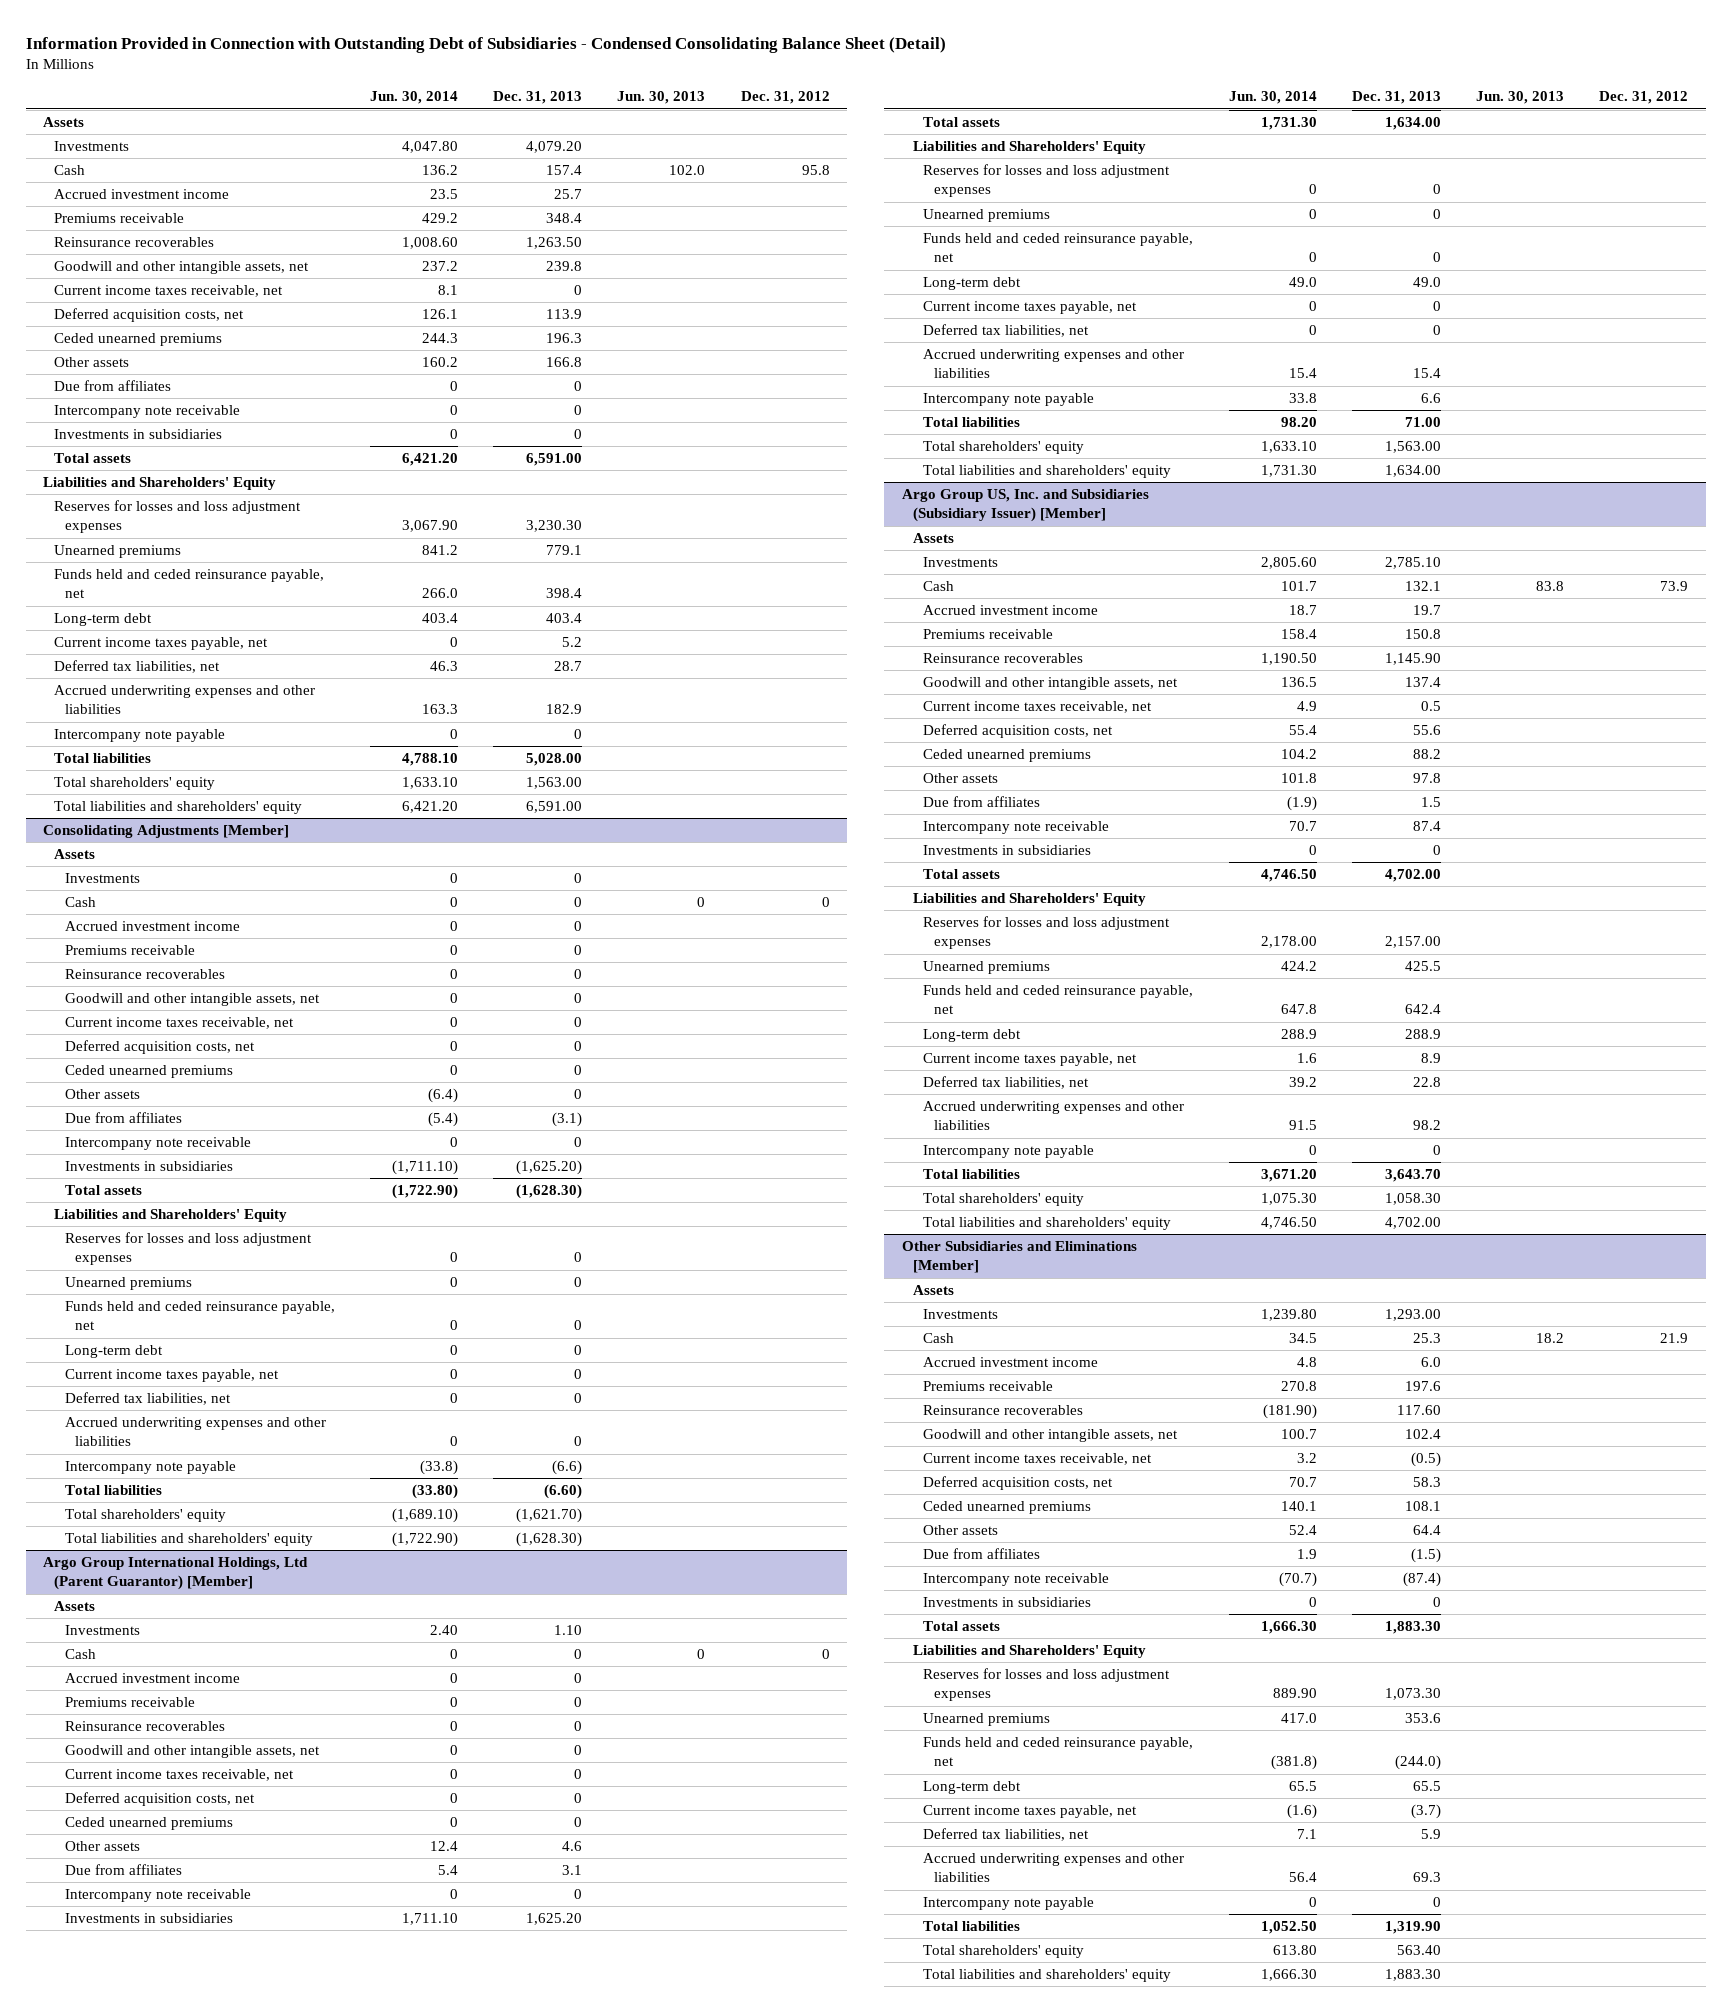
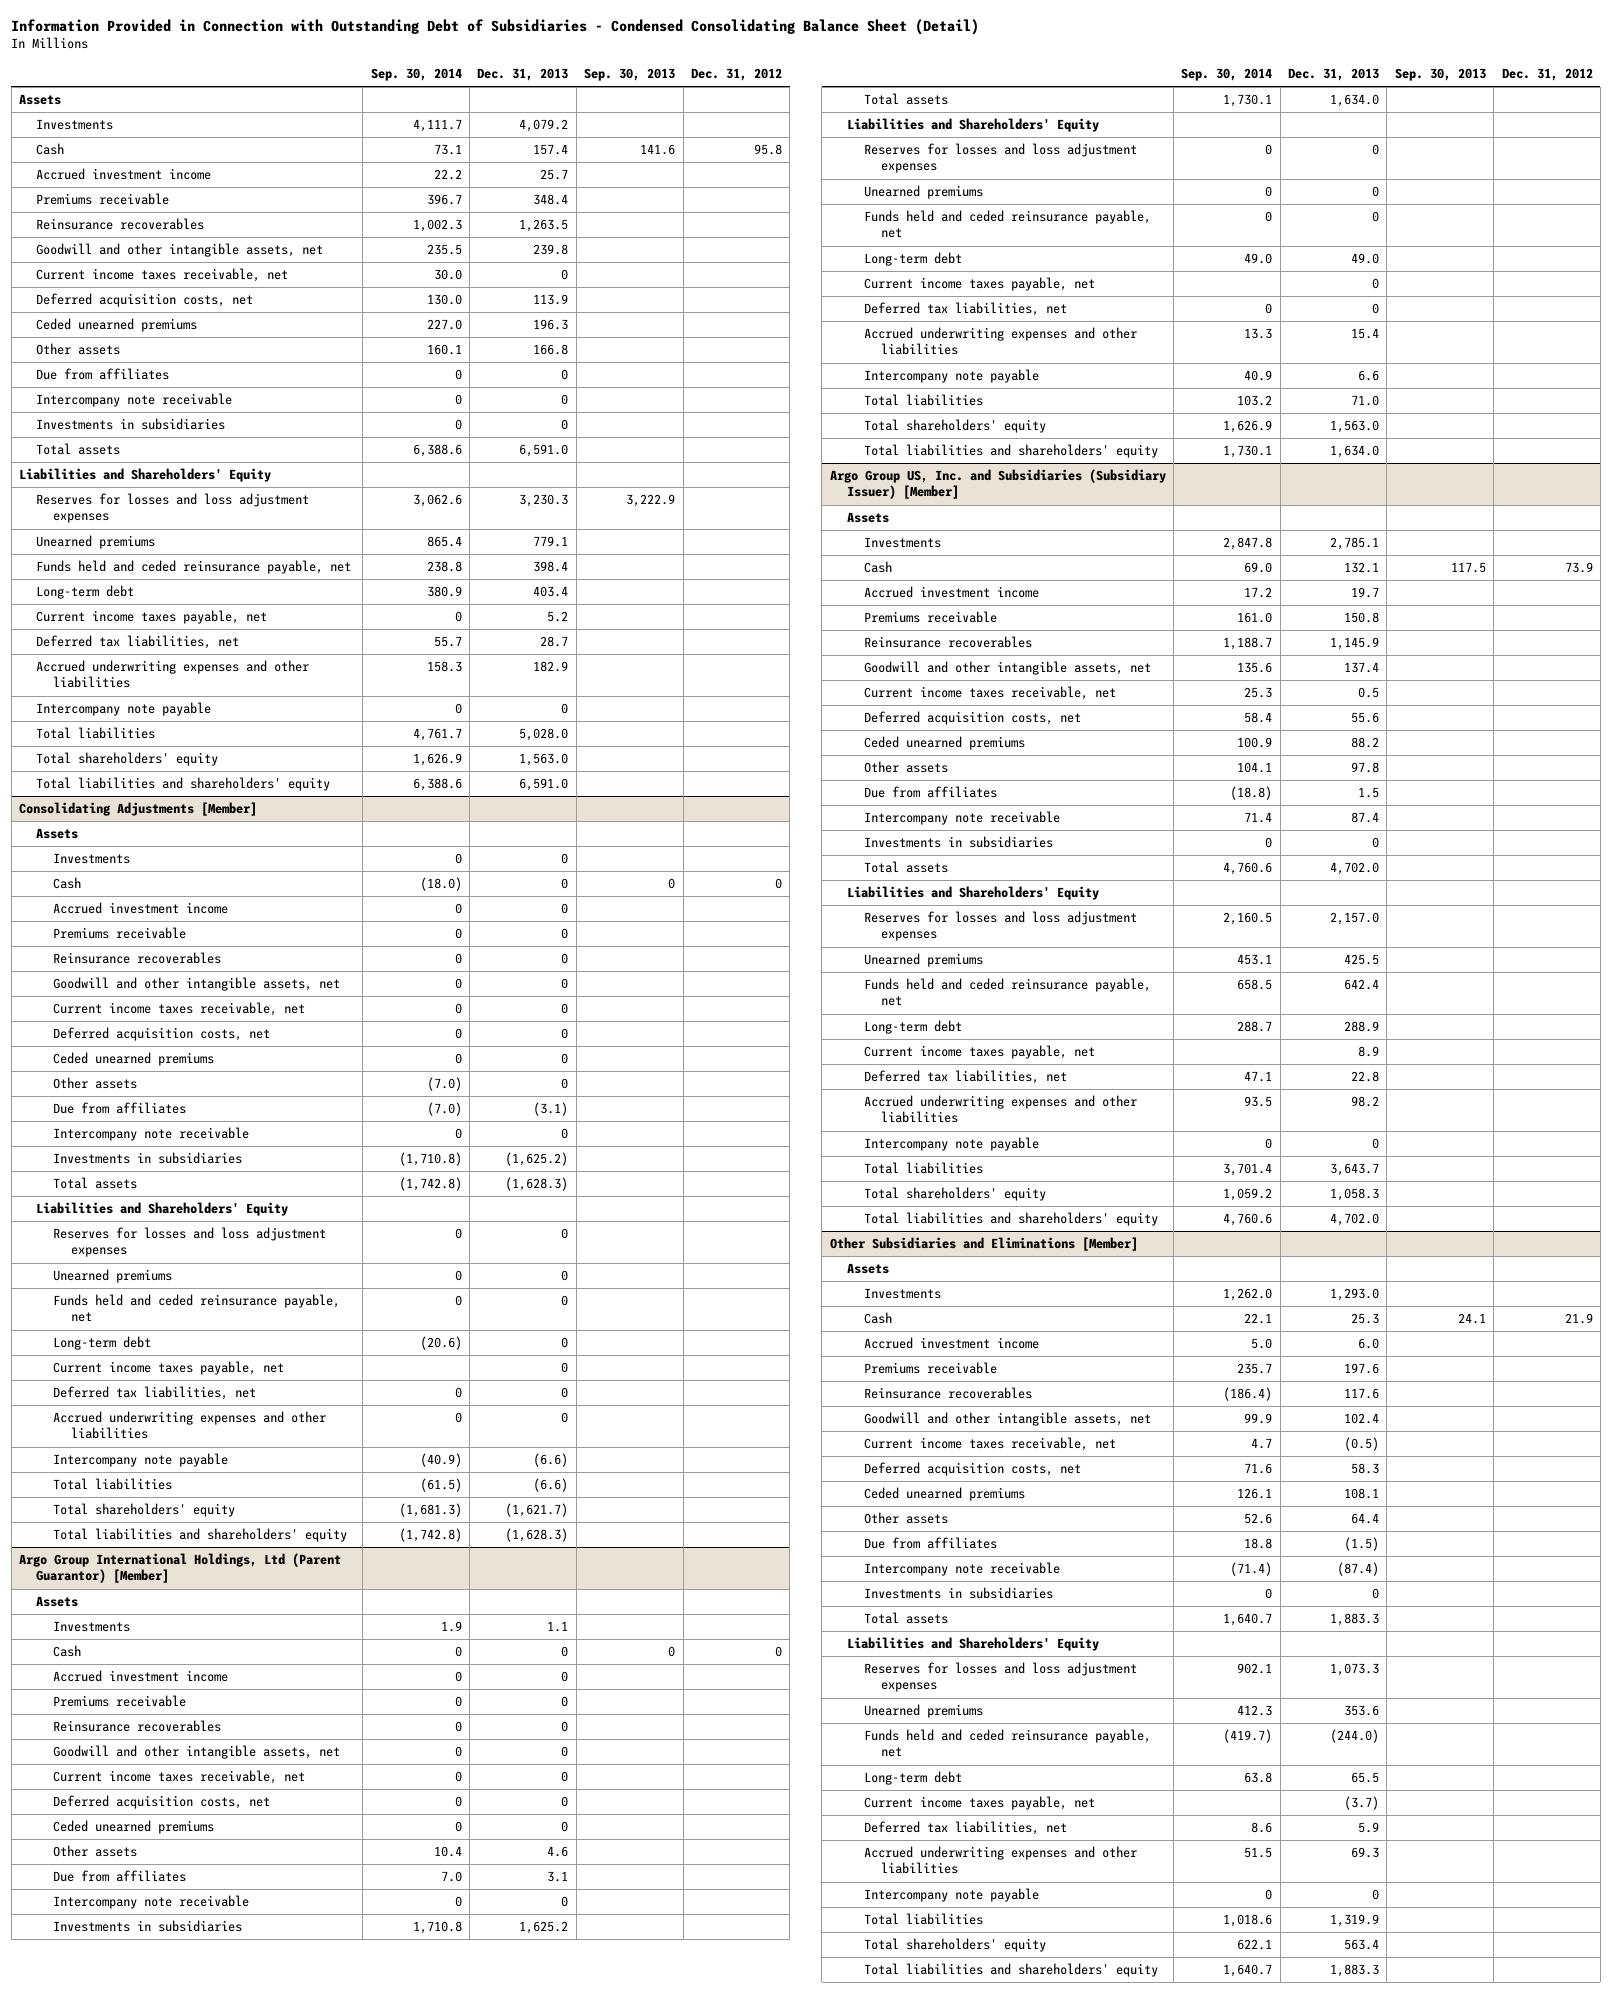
[369,91,458,105] Jun. 30, 2014 -> none
[617,91,706,105] Jun. 30, 2013 -> none
none -> [370,67,462,81] Sep. 30, 2014
none -> [584,67,676,81] Sep. 30, 2013
[526,141,583,154] 4,079.20 -> [519,119,569,133] 4,079.2
[526,237,583,250] 1,263.50 -> [519,219,569,233] 1,263.5
[526,453,583,467] 6,591.00 -> [519,444,569,458] 6,591.0
[526,520,583,533] 3,230.30 -> [519,494,569,508] 3,230.3
[526,753,583,767] 5,028.00 -> [519,728,569,742] 5,028.0
[526,777,583,790] 1,563.00 -> [519,753,569,767] 1,563.0
[526,801,583,814] 6,591.00 -> [519,778,569,792] 6,591.0
[516,1160,583,1176] (1,625.20) -> [505,1152,569,1167] (1,625.2)
[516,1184,583,1200] (1,628.30) -> [505,1177,569,1192] (1,628.3)
[544,1484,583,1500] (6.60) -> [533,1478,569,1493] (6.6)
[516,1508,583,1524] (1,621.70) -> [505,1503,569,1518] (1,621.7)
[516,1532,583,1548] (1,628.30) -> [505,1528,569,1543] (1,628.3)
[554,1625,583,1636] 1.10 -> [547,1621,569,1633] 1.1
[526,1913,583,1926] 1,625.20 -> [519,1921,569,1935] 1,625.2
[1384,117,1441,131] 1,634.00 -> [1330,94,1380,108] 1,634.0
[1404,417,1441,428] 71.00 -> [1351,395,1380,407] 71.0
[1384,441,1441,454] 1,563.00 -> [1330,420,1380,434] 1,563.0
[1384,465,1441,478] 1,634.00 -> [1330,445,1380,459] 1,634.0
[1384,557,1441,570] 2,785.10 -> [1330,537,1380,551] 2,785.1
[1384,653,1441,666] 1,145.90 -> [1330,637,1380,651] 1,145.9
[1384,869,1441,883] 4,702.00 -> [1330,862,1380,876] 4,702.0
[1384,936,1441,949] 2,157.00 -> [1330,912,1380,926] 2,157.0
[1384,1169,1441,1183] 3,643.70 -> [1330,1163,1380,1177] 3,643.7
[1384,1193,1441,1206] 1,058.30 -> [1330,1188,1380,1202] 1,058.3
[1384,1217,1441,1230] 4,702.00 -> [1330,1213,1380,1227] 4,702.0
[1384,1309,1441,1322] 1,293.00 -> [1330,1288,1380,1302] 1,293.0
[1396,1405,1441,1416] 117.60 -> [1344,1388,1380,1400] 117.6
[1384,1621,1441,1635] 1,883.30 -> [1330,1613,1380,1627] 1,883.3
[1384,1688,1441,1701] 1,073.30 -> [1330,1663,1380,1677] 1,073.3
[1384,1921,1441,1935] 1,319.90 -> [1330,1914,1380,1928] 1,319.9
[1396,1945,1441,1956] 563.40 -> [1344,1939,1380,1951] 563.4
[1384,1969,1441,1982] 1,883.30 -> [1330,1964,1380,1978] 1,883.3

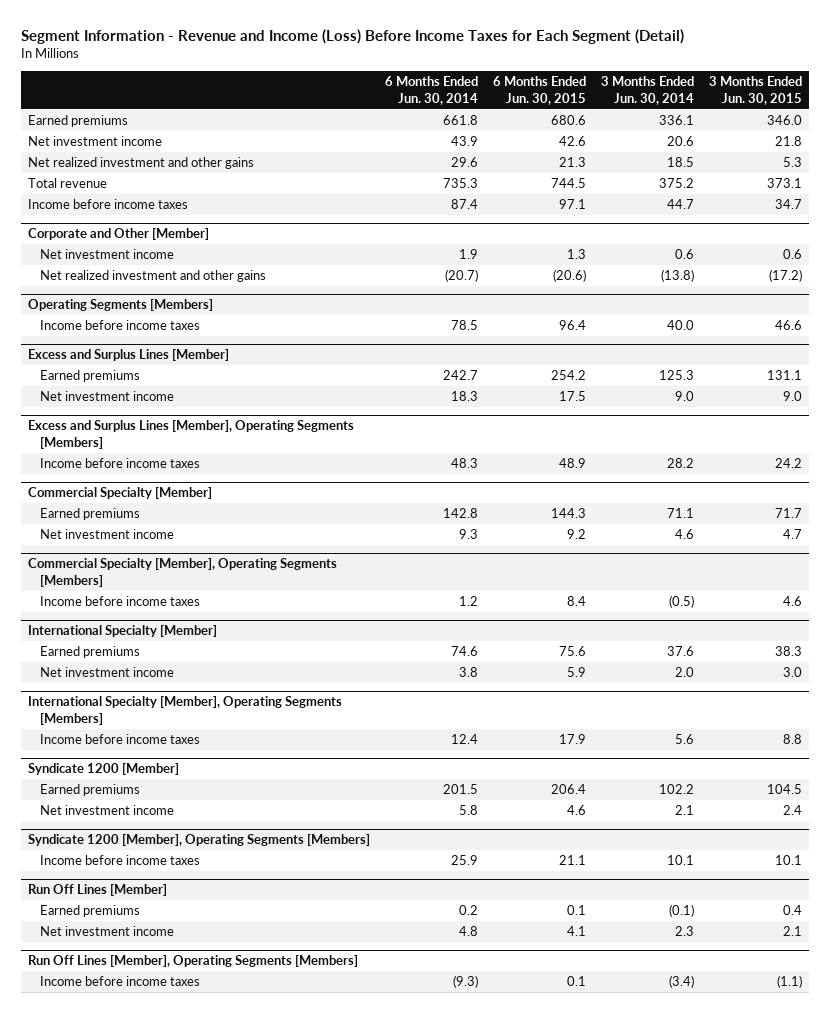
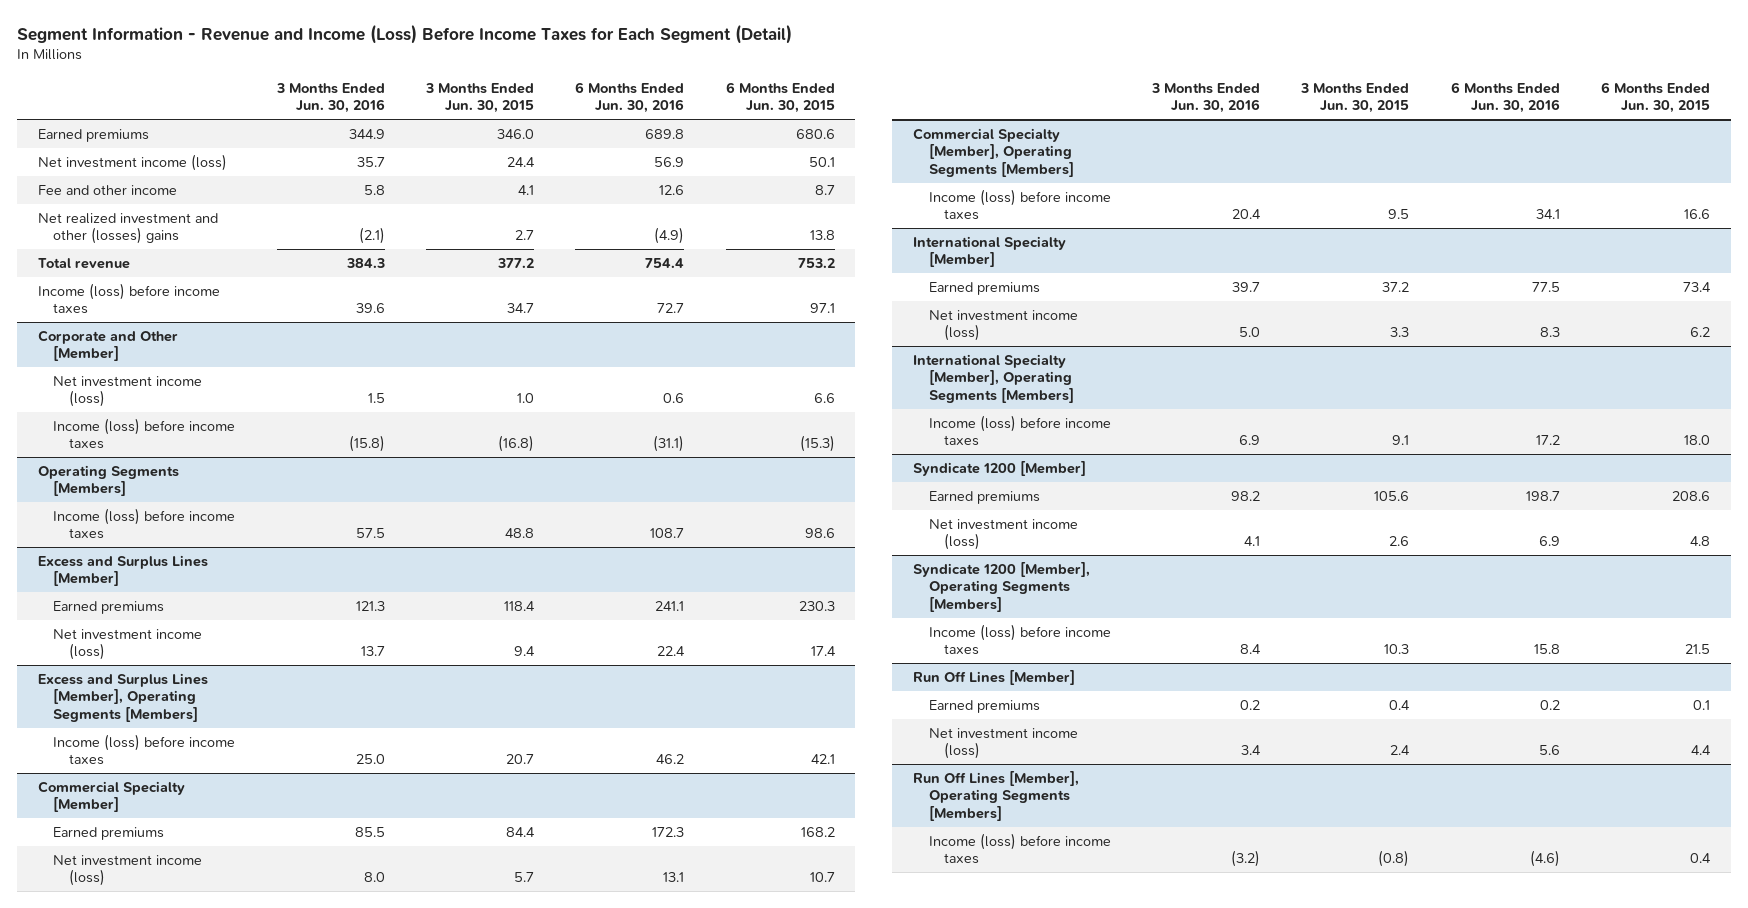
[385,76,479,105] 6 Months Ended Jun. 30, 2014 -> none
[601,76,695,105] 3 Months Ended Jun. 30, 2014 -> none
none -> [275,82,385,114] 3 Months Ended Jun. 30, 2016
none -> [575,81,685,114] 6 Months Ended Jun. 30, 2016
[28,136,163,147] Net investment income -> [37,153,227,171] Net investment income (loss)
[559,136,587,147] 42.6 -> [808,156,835,167] 50.1
[774,136,802,147] 21.8 -> [506,156,535,167] 24.4
none -> [37,184,177,195] Fee and other income
[28,157,255,170] Net realized investment and other gains -> [37,212,218,245] Net realized investment and other (losses) gains
[559,157,587,168] 21.3 -> [809,230,835,241] 13.8
[782,157,802,168] 5.3 -> [514,230,534,241] 2.7
[551,178,587,189] 744.5 -> [797,257,835,268] 753.2
[766,178,802,189] 373.1 -> [496,257,534,268] 377.2
[28,199,189,210] Income before income taxes -> [37,282,220,315] Income (loss) before income taxes
[39,270,266,283] Net realized investment and other gains -> none
[39,249,174,260] Net investment income -> [53,375,203,408] Net investment income (loss)
[567,249,587,260] 1.3 -> [813,393,835,404] 6.6
[782,249,802,260] 0.6 -> [516,393,534,404] 1.0
none -> [53,417,236,450] Income (loss) before income taxes
[39,320,200,331] Income before income taxes -> [53,507,236,540] Income (loss) before income taxes
[559,320,587,331] 96.4 -> [804,528,835,539] 98.6
[774,320,802,331] 46.6 -> [504,528,534,539] 48.8
[551,370,587,381] 254.2 -> [798,600,835,611] 230.3
[766,370,802,381] 131.1 -> [503,600,535,611] 118.4
[39,391,174,402] Net investment income -> [53,628,203,661] Net investment income (loss)
[559,391,587,402] 17.5 -> [810,646,836,657] 17.4
[782,391,802,402] 9.0 -> [513,646,535,657] 9.4
[39,458,200,469] Income before income taxes -> [53,733,236,766] Income (loss) before income taxes
[559,458,587,469] 48.9 -> [810,754,835,765] 42.1
[774,458,802,469] 24.2 -> [505,754,534,765] 20.7
[551,508,587,519] 144.3 -> [800,826,835,837] 168.2
[774,508,802,519] 71.7 -> [505,826,535,837] 84.4
[39,529,174,540] Net investment income -> [53,854,203,887] Net investment income (loss)
[567,529,587,540] 9.2 -> [809,872,835,883] 10.7
[782,529,802,540] 4.7 -> [513,872,534,883] 5.7
[39,596,200,607] Income before income taxes -> [928,188,1111,221] Income (loss) before income taxes
[567,596,587,607] 8.4 -> [1684,209,1711,220] 16.6
[782,596,802,607] 4.6 -> [1388,209,1410,220] 9.5
[559,646,587,657] 75.6 -> [1683,281,1712,292] 73.4
[774,646,802,657] 38.3 -> [1382,281,1410,292] 37.2
[39,667,174,678] Net investment income -> [928,309,1078,342] Net investment income (loss)
[567,667,587,678] 5.9 -> [1690,327,1711,338] 6.2
[782,667,802,678] 3.0 -> [1390,327,1410,338] 3.3
[39,734,200,745] Income before income taxes -> [928,414,1111,447] Income (loss) before income taxes
[559,734,587,745] 17.9 -> [1684,435,1711,446] 18.0
[782,734,802,745] 8.8 -> [1392,435,1410,446] 9.1
[551,784,587,795] 206.4 -> [1672,490,1711,501] 208.6
[766,784,802,795] 104.5 -> [1374,490,1410,501] 105.6
[39,805,174,816] Net investment income -> [928,518,1078,551] Net investment income (loss)
[567,805,587,816] 4.6 -> [1690,536,1711,547] 4.8
[782,805,802,816] 2.4 -> [1389,536,1410,547] 2.6
[39,855,200,866] Income before income taxes -> [928,623,1111,656] Income (loss) before income taxes
[559,855,587,866] 21.1 -> [1685,644,1711,655] 21.5
[774,855,802,866] 10.1 -> [1384,644,1410,655] 10.3
[39,926,174,937] Net investment income -> [928,727,1078,760] Net investment income (loss)
[567,926,587,937] 4.1 -> [1691,745,1712,756] 4.4
[782,926,802,937] 2.1 -> [1390,745,1411,756] 2.4
[39,976,200,987] Income before income taxes -> [928,832,1111,865] Income (loss) before income taxes
[567,976,587,987] 0.1 -> [1690,853,1712,864] 0.4
[776,975,802,989] (1.1) -> [1378,850,1410,868] (0.8)

